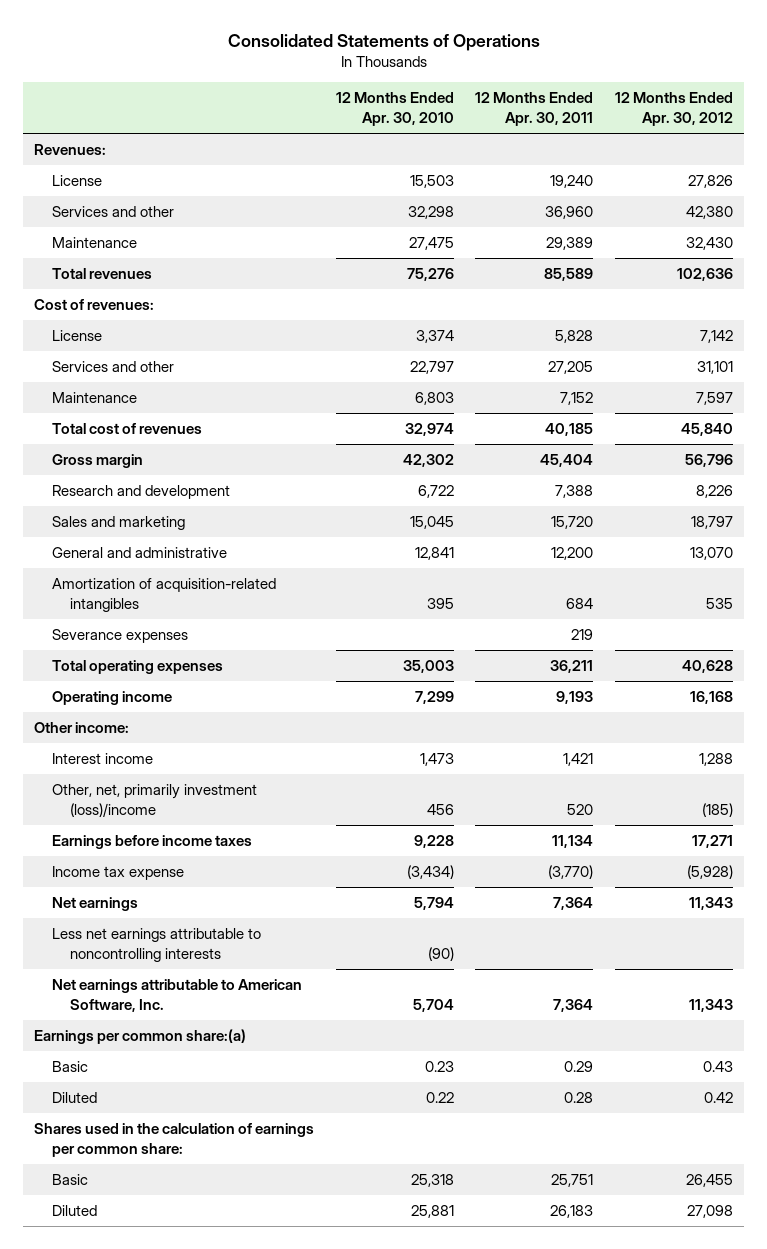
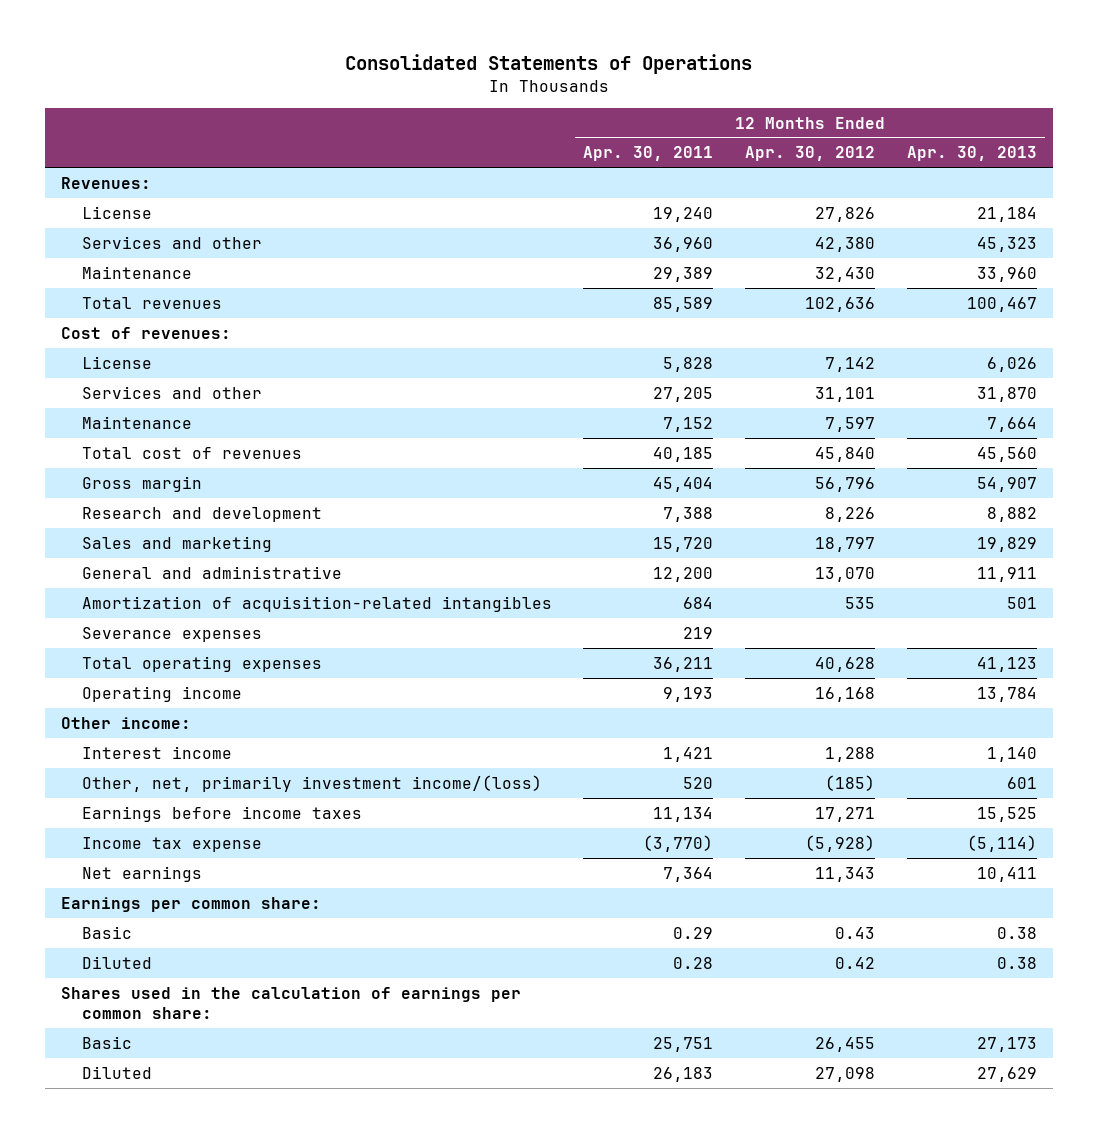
[335,92,454,127] 12 Months Ended Apr. 30, 2010 -> none
none -> [907,146,1038,162] Apr. 30, 2013
[52,784,258,817] Other, net, primarily investment (loss)/income -> [81,774,542,792] Other, net, primarily investment income/(loss)
[52,928,262,962] Less net earnings attributable to noncontrolling interests -> none
[52,979,303,1012] Net earnings attributable to American Software, Inc. -> none
[33,1029,246,1045] Earnings per common share:(a) -> [60,896,321,912] Earnings per common share:

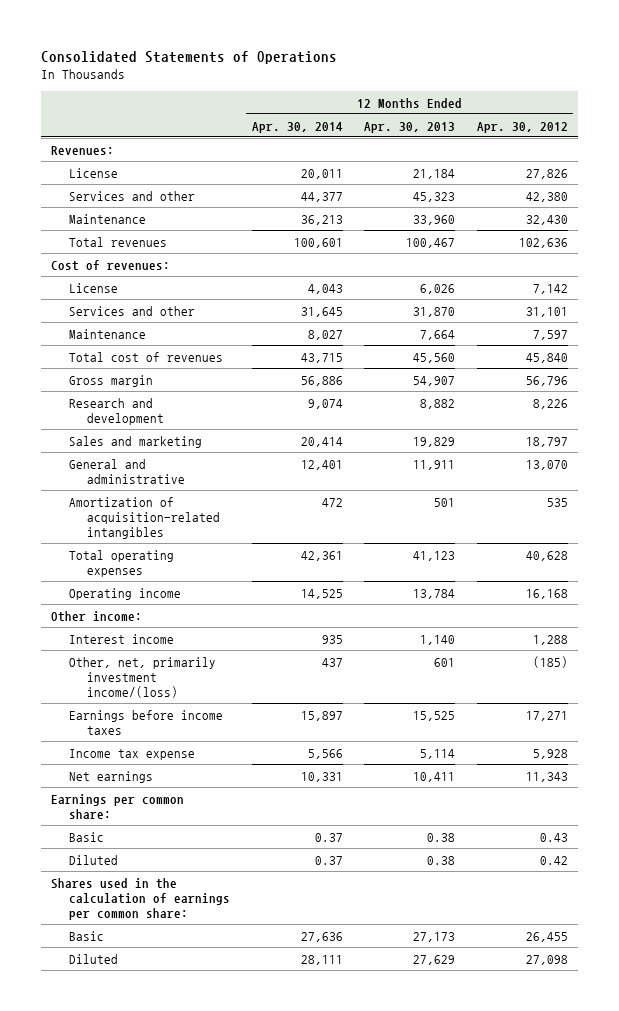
[583,146,714,162] Apr. 30, 2011 -> none
none -> [251,121,343,133] Apr. 30, 2014
[81,626,262,642] Severance expenses -> none
[805,834,876,852] (5,928) -> [532,748,568,759] 5,928
[967,834,1038,852] (5,114) -> [420,748,456,759] 5,114

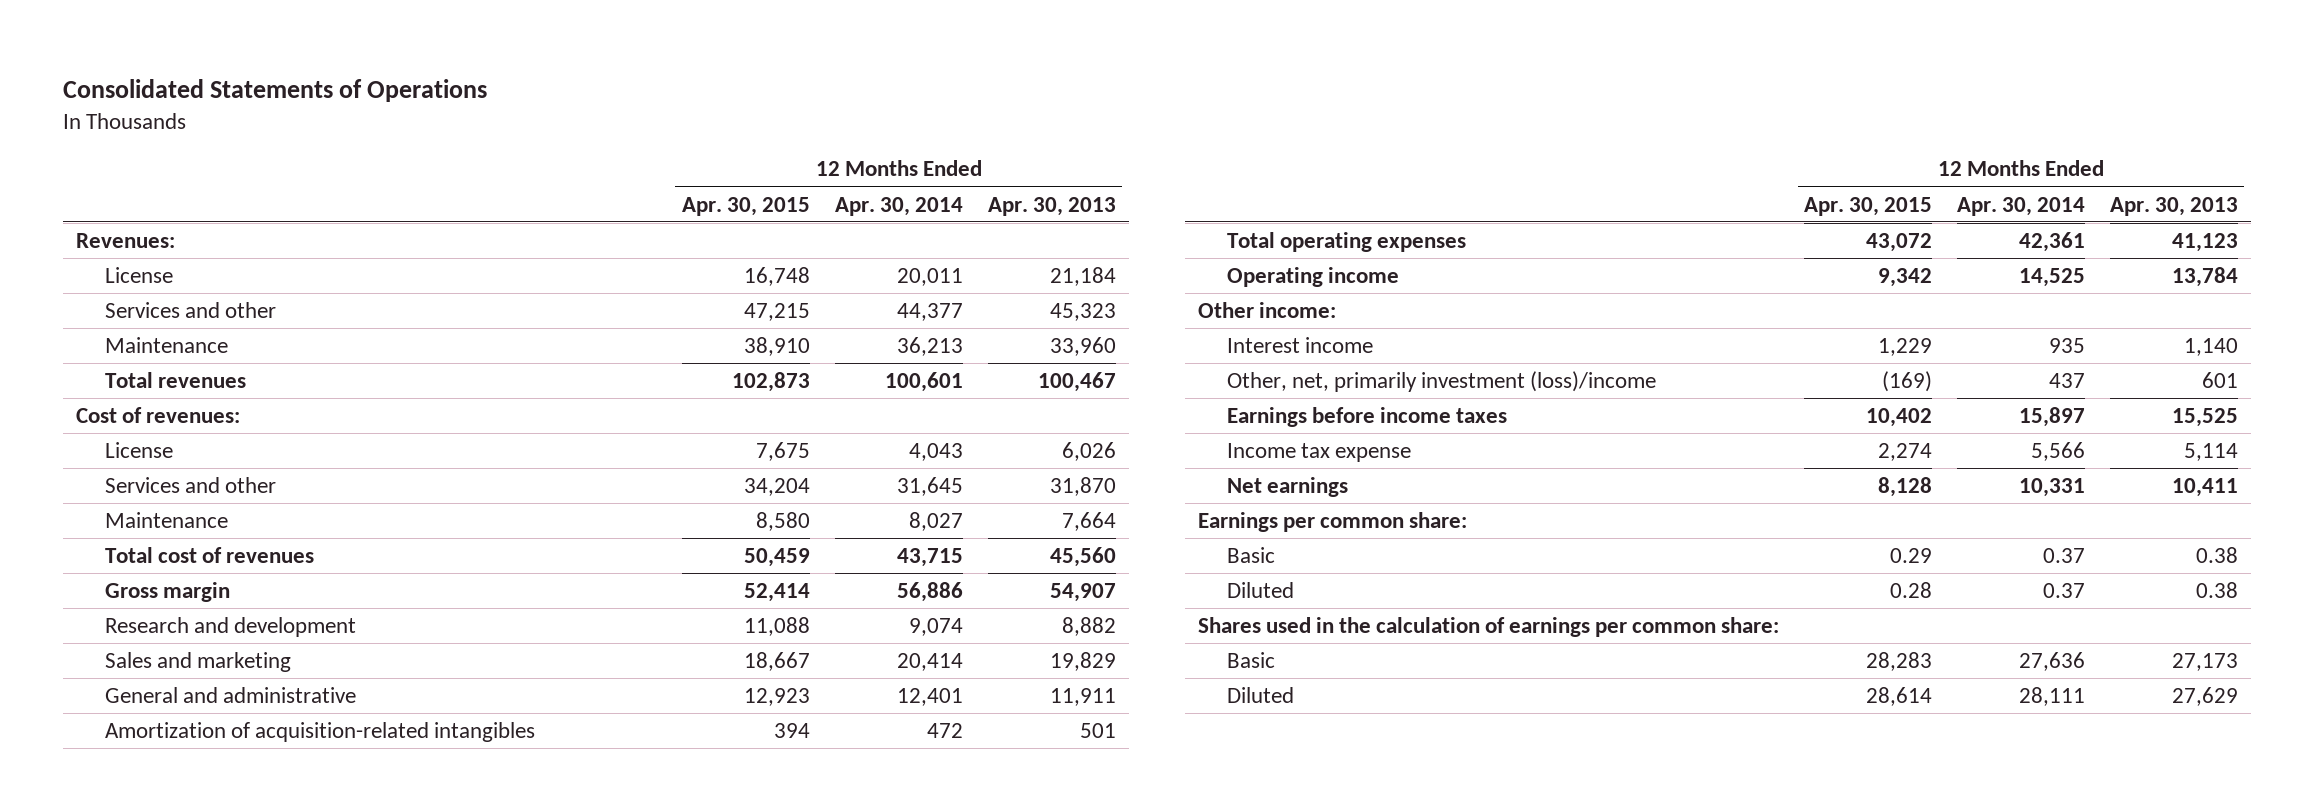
[476,121,568,133] Apr. 30, 2012 -> none
none -> [681,196,810,216] Apr. 30, 2015
[68,656,216,699] Other, net, primarily investment income/(loss) -> [1227,370,1657,392] Other, net, primarily investment (loss)/income

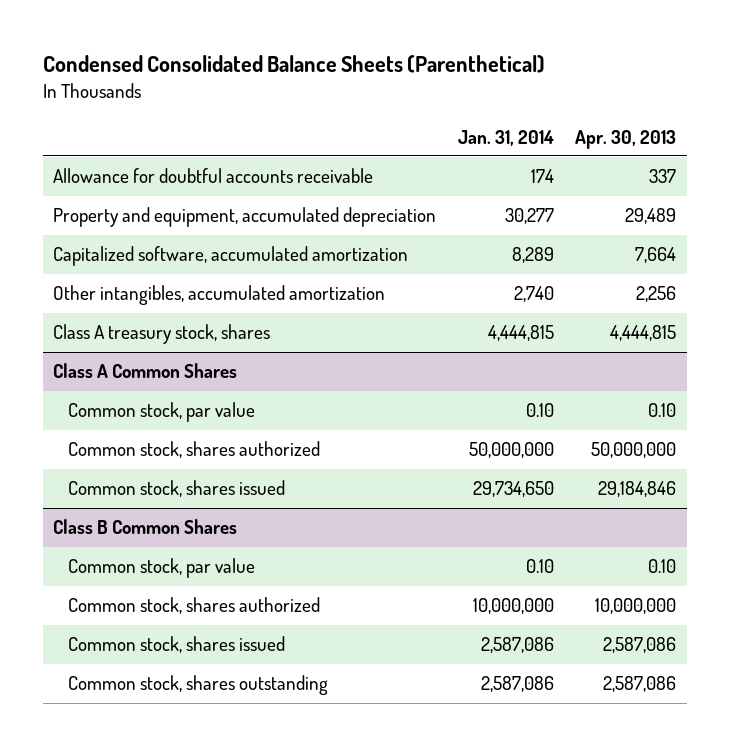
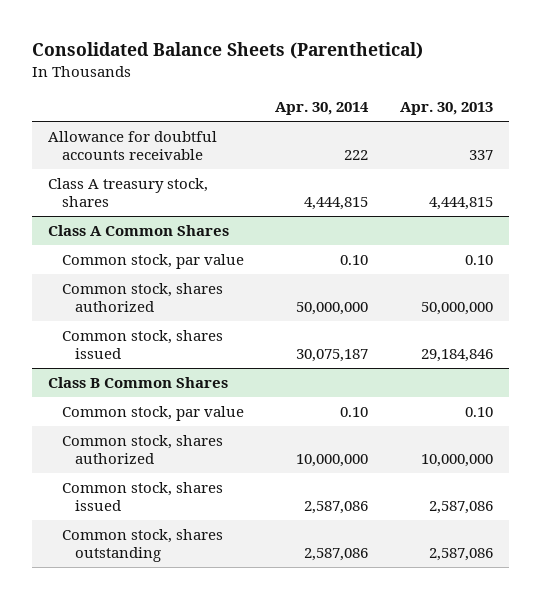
[42,55,545,74] Condensed Consolidated Balance Sheets (Parenthetical) -> [32,42,424,60] Consolidated Balance Sheets (Parenthetical)
[457,129,554,146] Jan. 31, 2014 -> none
none -> [275,101,370,115] Apr. 30, 2014
[53,207,437,228] Property and equipment, accumulated depreciation -> none
[53,246,409,267] Capitalized software, accumulated amortization -> none
[53,285,386,306] Other intangibles, accumulated amortization -> none

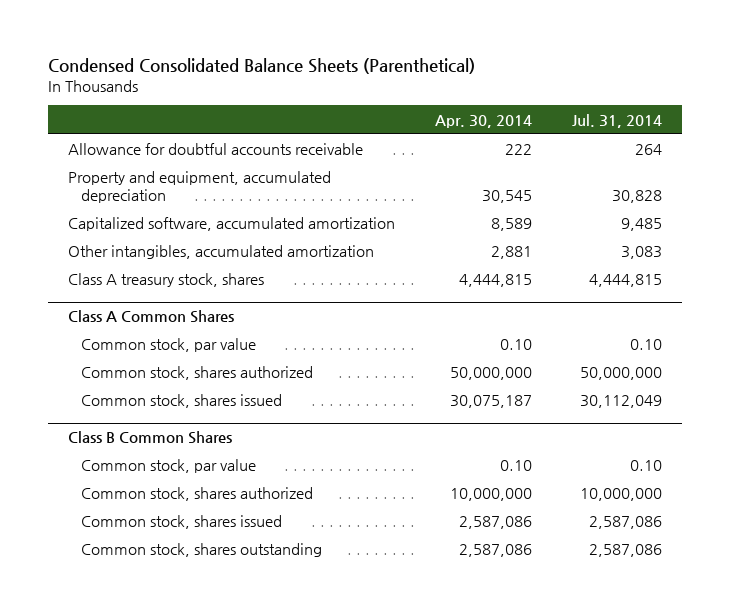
[32,42,424,60] Consolidated Balance Sheets (Parenthetical) -> [48,57,476,74] Condensed Consolidated Balance Sheets (Parenthetical)
[400,101,494,115] Apr. 30, 2013 -> none
none -> [571,113,662,128] Jul. 31, 2014
none -> [67,171,331,204] Property and equipment, accumulated depreciation
none -> [67,217,395,232] Capitalized software, accumulated amortization
none -> [67,245,374,260] Other intangibles, accumulated amortization

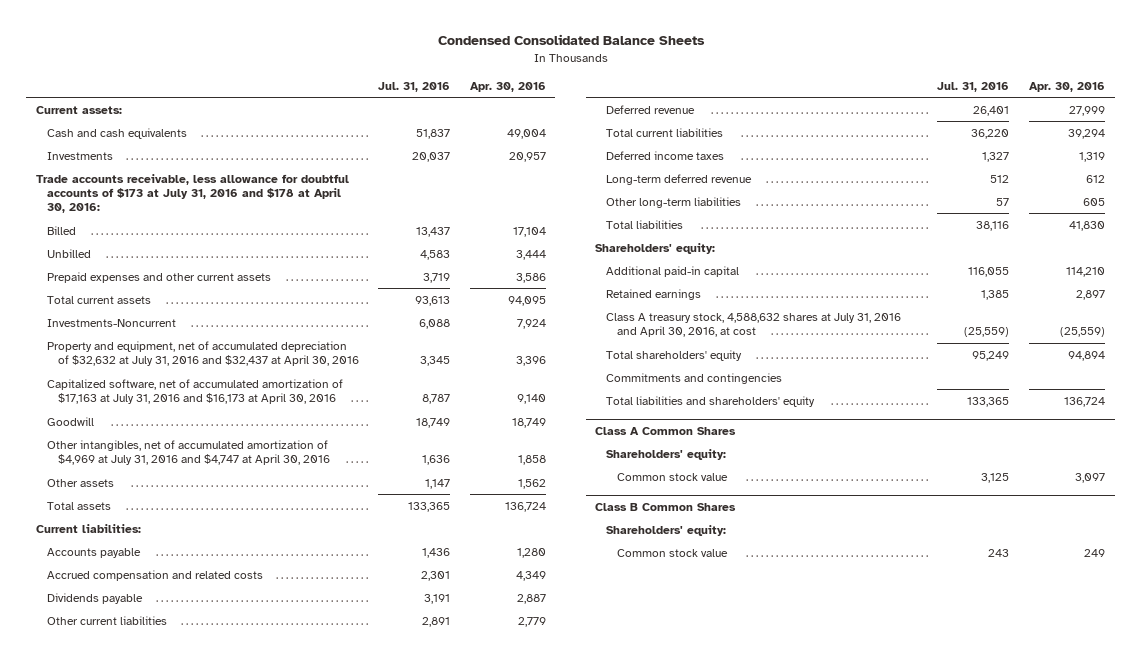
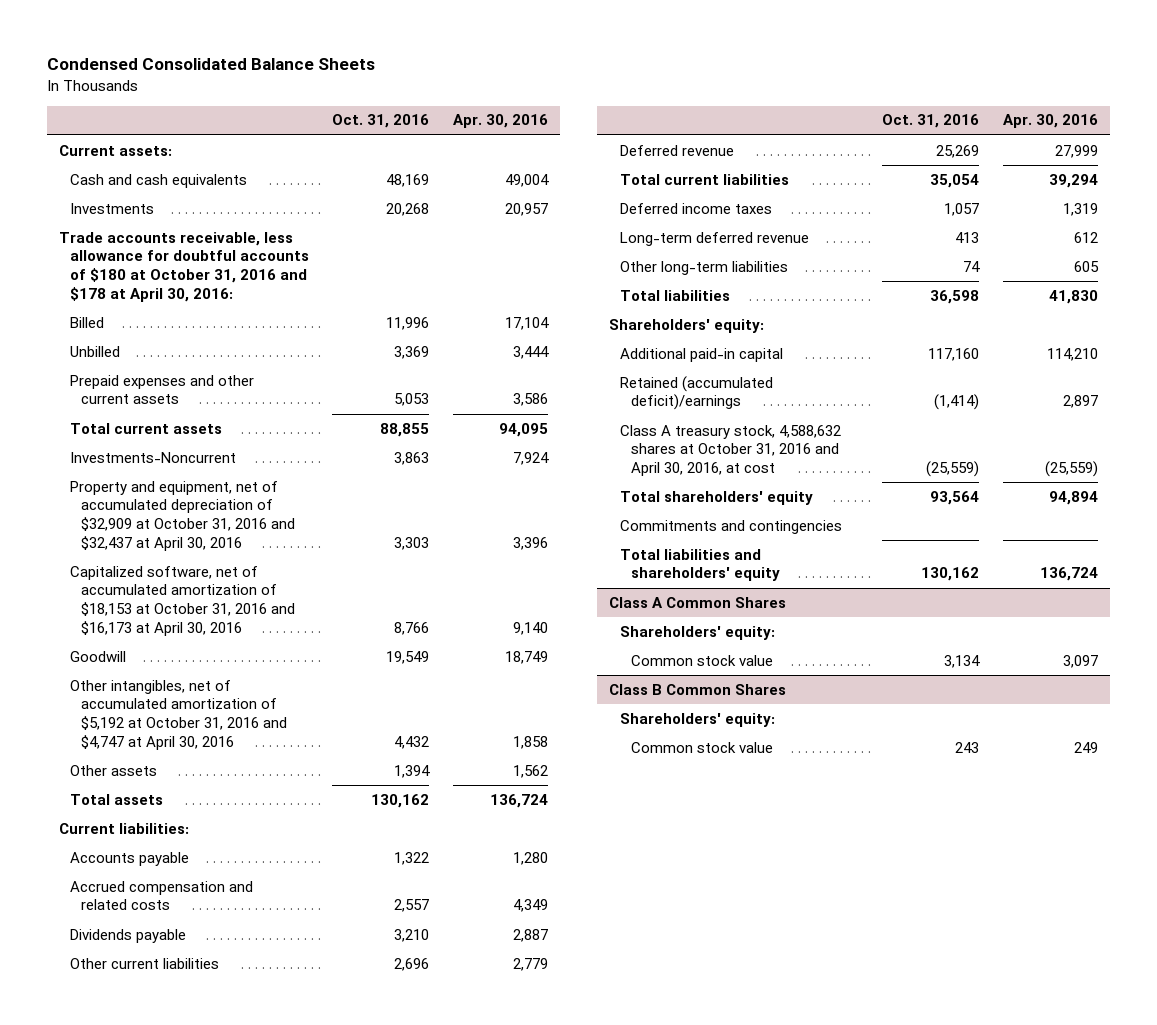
[378,81,451,92] Jul. 31, 2016 -> none
none -> [332,114,430,129] Oct. 31, 2016
[36,173,350,214] Trade accounts receivable, less allowance for doubtful accounts of $173 at July 31, 2016 and $178 at April 30, 2016: -> [58,231,309,302] Trade accounts receivable, less allowance for doubtful accounts of $180 at October 31, 2016 and $178 at April 30, 2016:
[46,340,359,366] Property and equipment, net of accumulated depreciation of $32,632 at July 31, 2016 and $32,437 at April 30, 2016 -> [69,480,295,551] Property and equipment, net of accumulated depreciation of $32,909 at October 31, 2016 and $32,437 at April 30, 2016
[46,378,343,404] Capitalized software, net of accumulated amortization of $17,163 at July 31, 2016 and $16,173 at April 30, 2016 -> [69,565,295,636] Capitalized software, net of accumulated amortization of $18,153 at October 31, 2016 and $16,173 at April 30, 2016
[46,439,330,465] Other intangibles, net of accumulated amortization of $4,969 at July 31, 2016 and $4,747 at April 30, 2016 -> [69,679,287,750] Other intangibles, net of accumulated amortization of $5,192 at October 31, 2016 and $4,747 at April 30, 2016
[606,288,702,300] Retained earnings -> [619,375,773,411] Retained (accumulated deficit)/earnings
[606,312,902,337] Class A treasury stock, 4,588,632 shares at July 31, 2016 and April 30, 2016, at cost -> [619,424,841,476] Class A treasury stock, 4,588,632 shares at October 31, 2016 and April 30, 2016, at cost

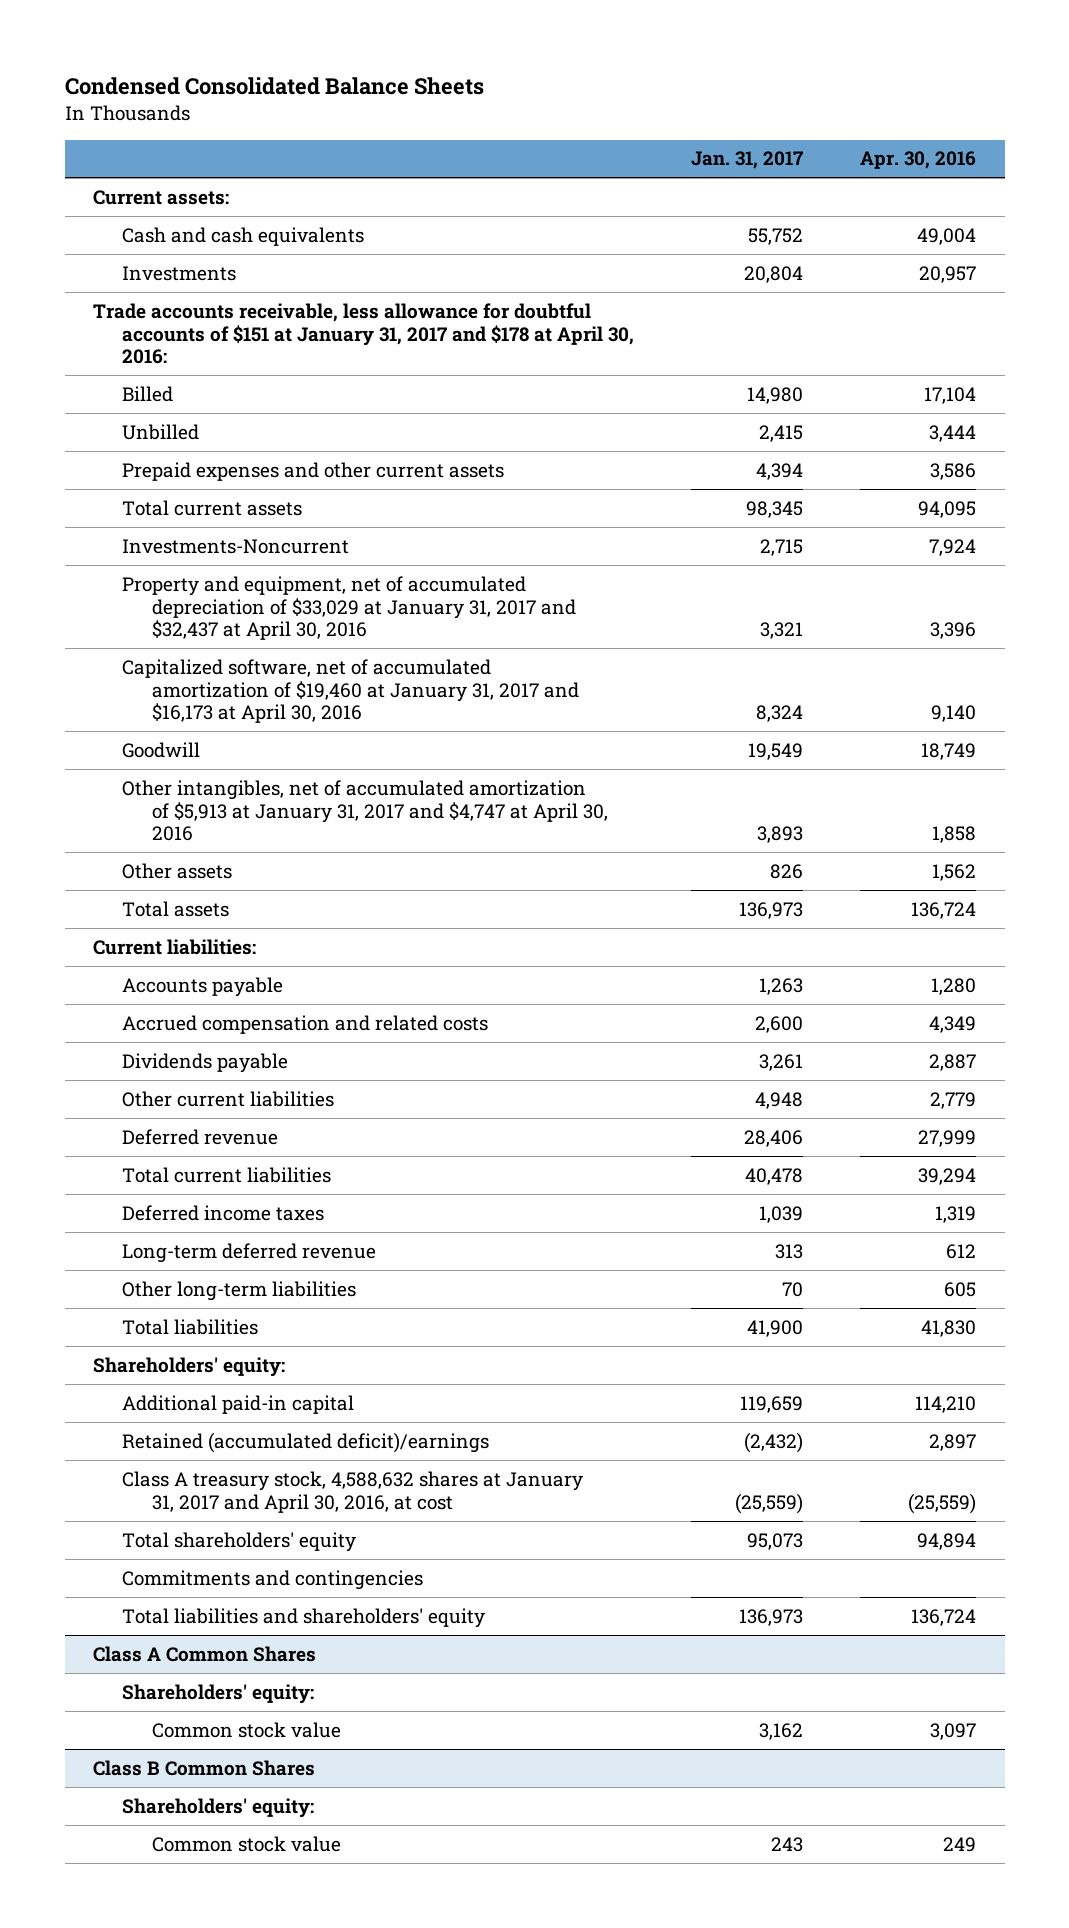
[332,114,430,129] Oct. 31, 2016 -> none
none -> [691,151,804,170] Jan. 31, 2017
[58,231,309,302] Trade accounts receivable, less allowance for doubtful accounts of $180 at October 31, 2016 and $178 at April 30, 2016: -> [92,302,635,365] Trade accounts receivable, less allowance for doubtful accounts of $151 at January 31, 2017 and $178 at April 30, 2016:
[69,480,295,551] Property and equipment, net of accumulated depreciation of $32,909 at October 31, 2016 and $32,437 at April 30, 2016 -> [122,575,576,641] Property and equipment, net of accumulated depreciation of $33,029 at January 31, 2017 and $32,437 at April 30, 2016
[69,565,295,636] Capitalized software, net of accumulated amortization of $18,153 at October 31, 2016 and $16,173 at April 30, 2016 -> [122,658,579,724] Capitalized software, net of accumulated amortization of $19,460 at January 31, 2017 and $16,173 at April 30, 2016
[69,679,287,750] Other intangibles, net of accumulated amortization of $5,192 at October 31, 2016 and $4,747 at April 30, 2016 -> [122,779,608,842] Other intangibles, net of accumulated amortization of $5,913 at January 31, 2017 and $4,747 at April 30, 2016
[619,424,841,476] Class A treasury stock, 4,588,632 shares at October 31, 2016 and April 30, 2016, at cost -> [122,1470,584,1513] Class A treasury stock, 4,588,632 shares at January 31, 2017 and April 30, 2016, at cost

